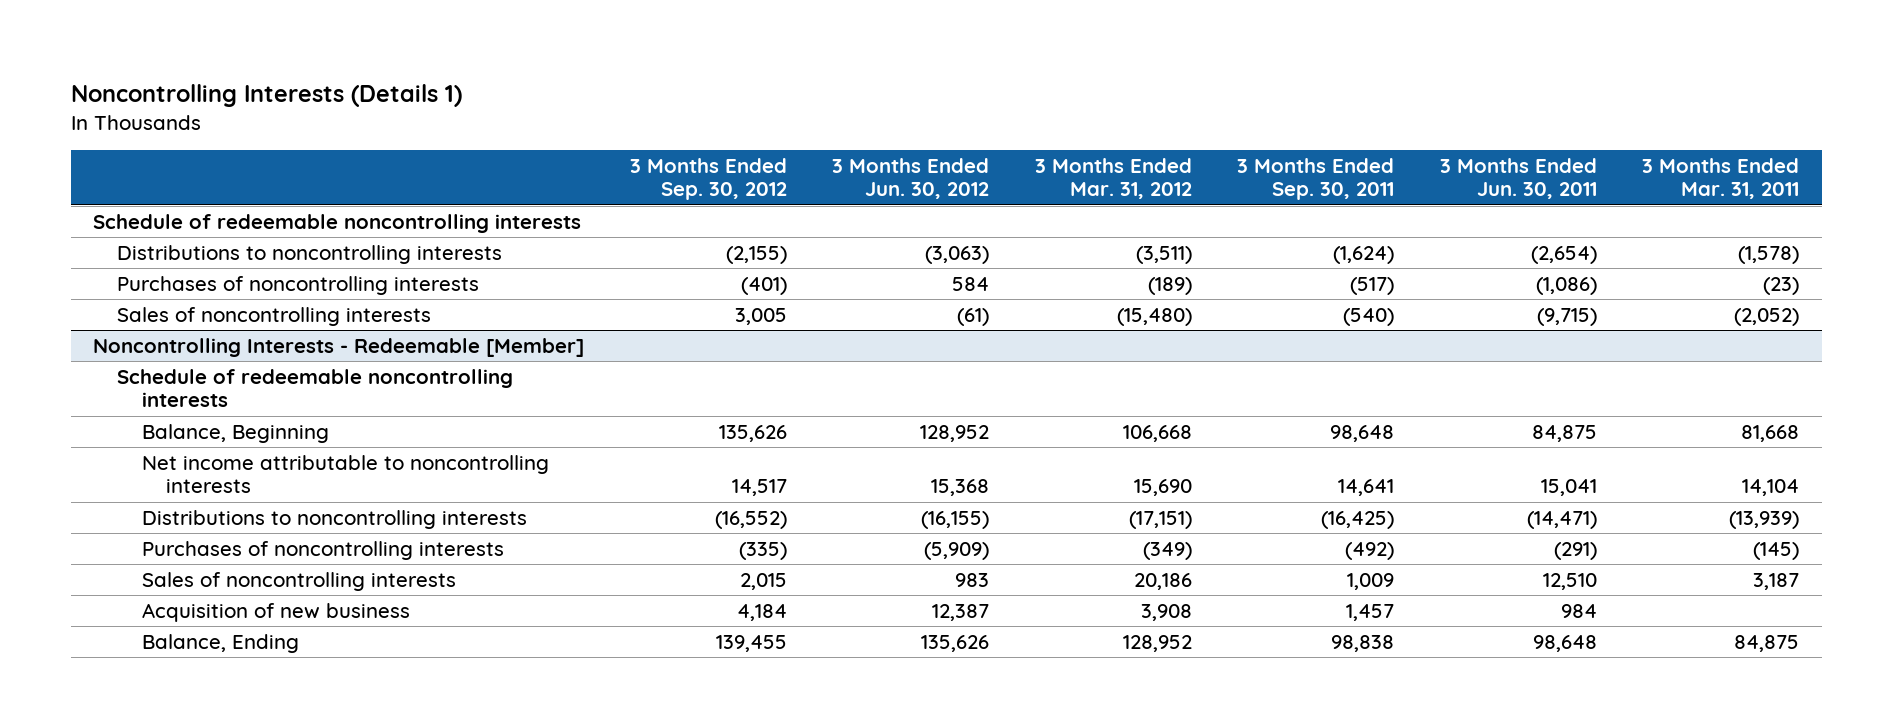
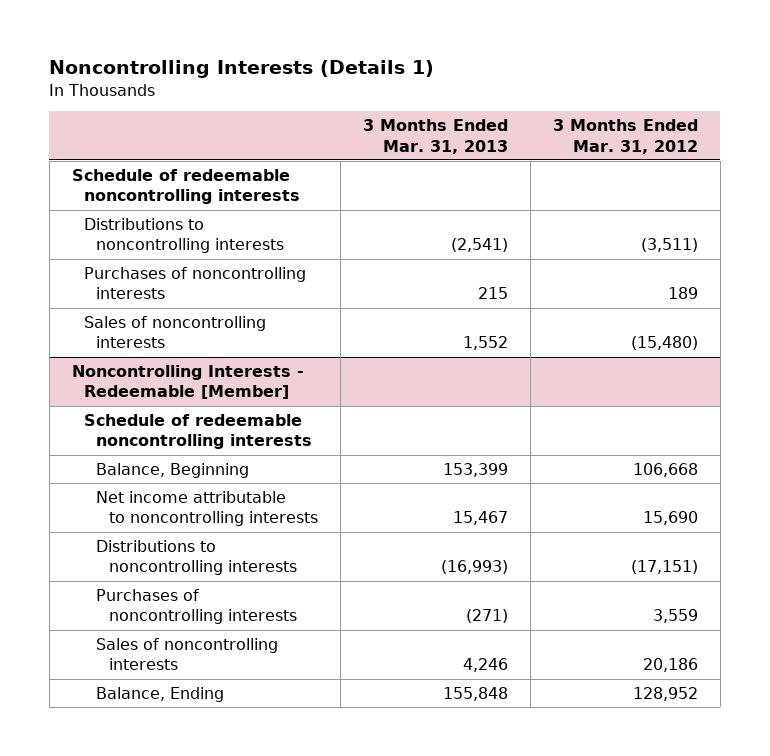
[629,157,787,201] 3 Months Ended Sep. 30, 2012 -> none
[832,157,990,200] 3 Months Ended Jun. 30, 2012 -> none
[1237,157,1395,201] 3 Months Ended Sep. 30, 2011 -> none
[1439,157,1597,200] 3 Months Ended Jun. 30, 2011 -> none
[1642,157,1800,200] 3 Months Ended Mar. 31, 2011 -> none
none -> [362,119,508,154] 3 Months Ended Mar. 31, 2013
[1147,276,1192,295] (189) -> [667,287,698,300] 189
[1142,541,1192,560] (349) -> [652,609,698,624] 3,559
[141,602,410,622] Acquisition of new business -> none

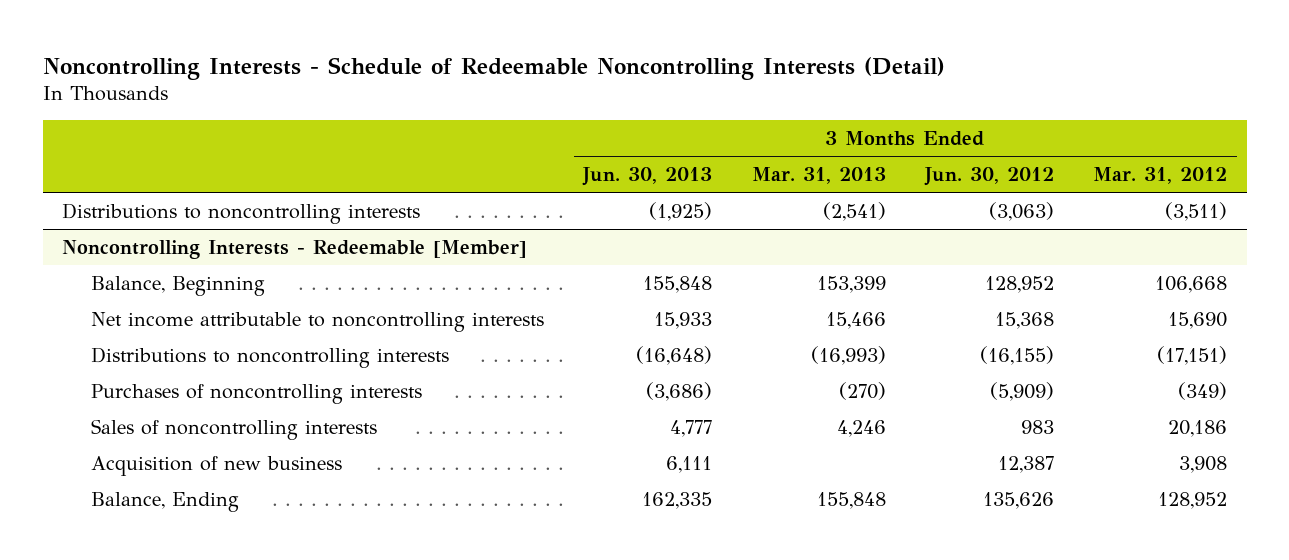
[49,60,435,79] Noncontrolling Interests (Details 1) -> [42,56,945,80] Noncontrolling Interests - Schedule of Redeemable Noncontrolling Interests (Detail)
none -> [582,167,713,187] Jun. 30, 2013
none -> [923,167,1054,187] Jun. 30, 2012
[71,168,301,205] Schedule of redeemable noncontrolling interests -> none
[84,266,307,300] Purchases of noncontrolling interests -> none
[84,315,267,349] Sales of noncontrolling interests -> none
[84,413,313,450] Schedule of redeemable noncontrolling interests -> none
[452,511,508,526] 15,467 -> [825,311,886,329] 15,466
[465,609,508,624] (271) -> [838,381,886,400] (270)
[652,609,698,624] 3,559 -> [1177,381,1227,400] (349)
none -> [91,455,343,476] Acquisition of new business

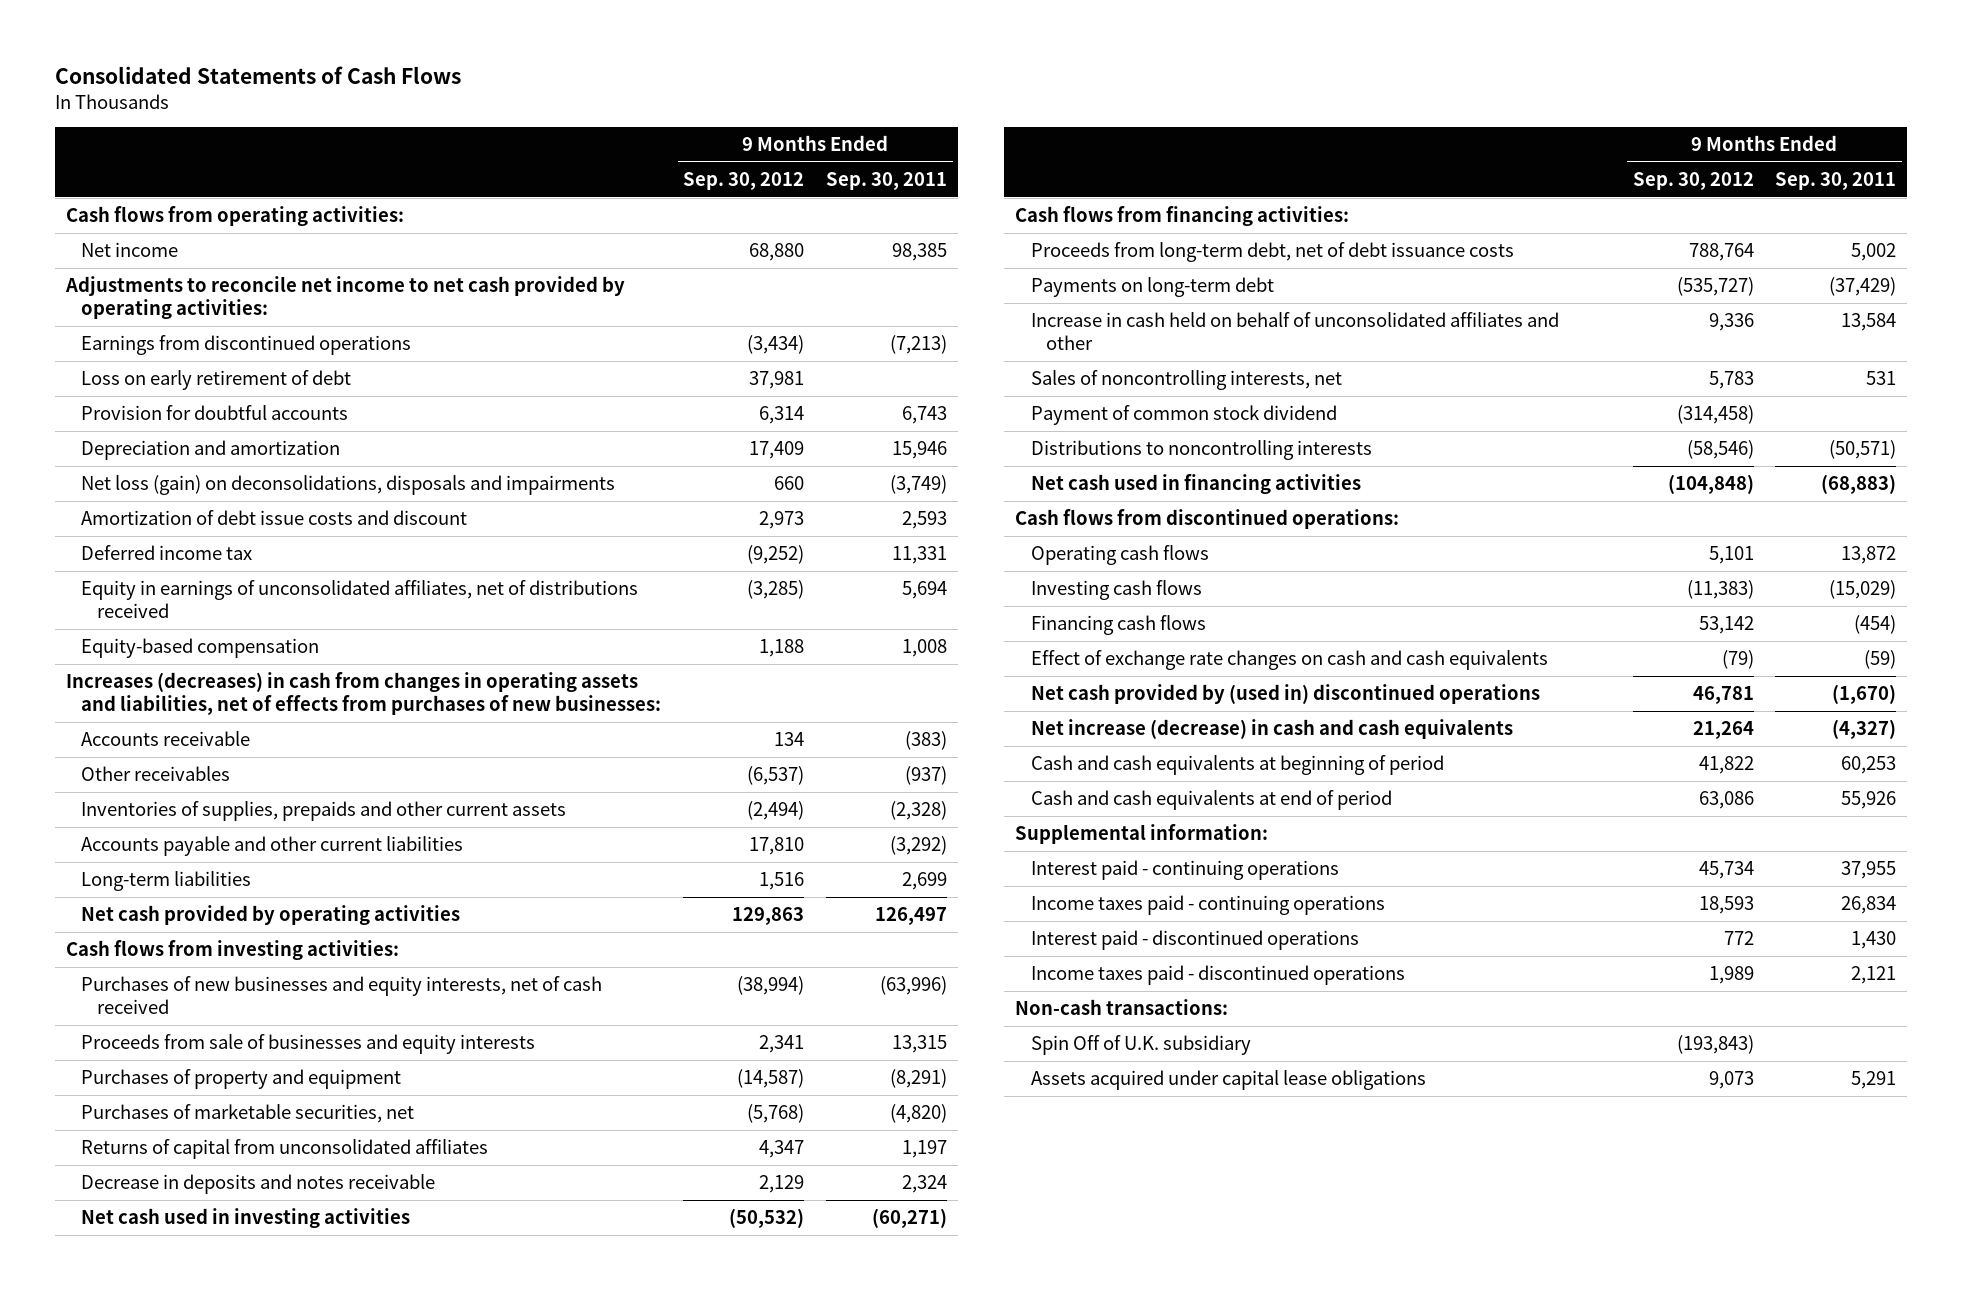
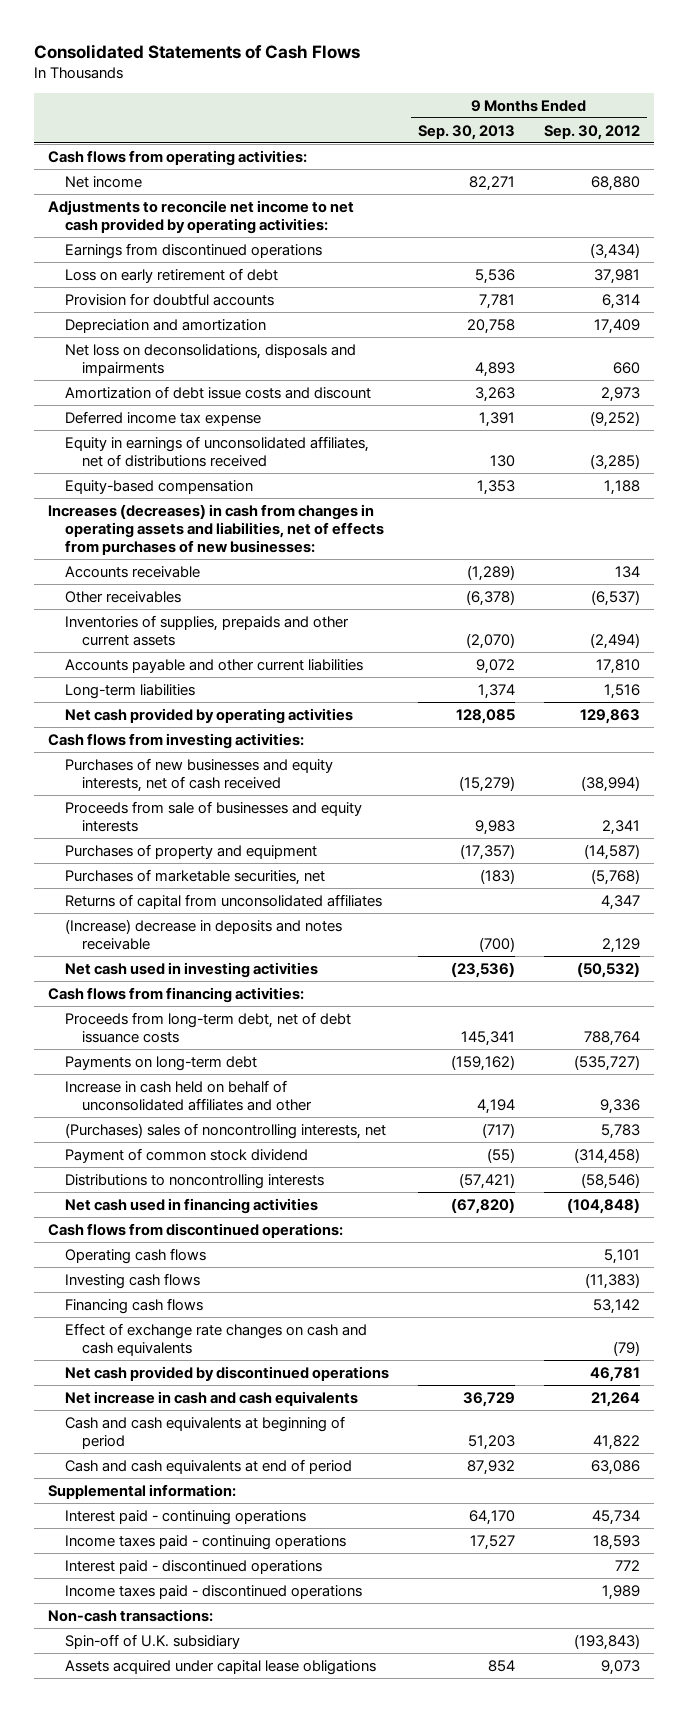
[826,172,948,191] Sep. 30, 2011 -> none
none -> [418,124,516,140] Sep. 30, 2013
[81,475,616,496] Net loss (gain) on deconsolidations, disposals and impairments -> [65,343,357,376] Net loss on deconsolidations, disposals and impairments
[81,545,253,561] Deferred income tax -> [65,410,262,426] Deferred income tax expense
[81,1174,436,1195] Decrease in deposits and notes receivable -> [65,918,343,950] (Increase) decrease in deposits and notes receivable
[1030,370,1342,391] Sales of noncontrolling interests, net -> [65,1122,387,1139] (Purchases) sales of noncontrolling interests, net
[1030,684,1540,705] Net cash provided by (used in) discontinued operations -> [65,1365,390,1381] Net cash provided by discontinued operations
[1030,719,1513,740] Net increase (decrease) in cash and cash equivalents -> [65,1390,359,1406] Net increase in cash and cash equivalents
[1030,1035,1251,1056] Spin Off of U.K. subsidiary -> [65,1633,241,1649] Spin-off of U.K. subsidiary

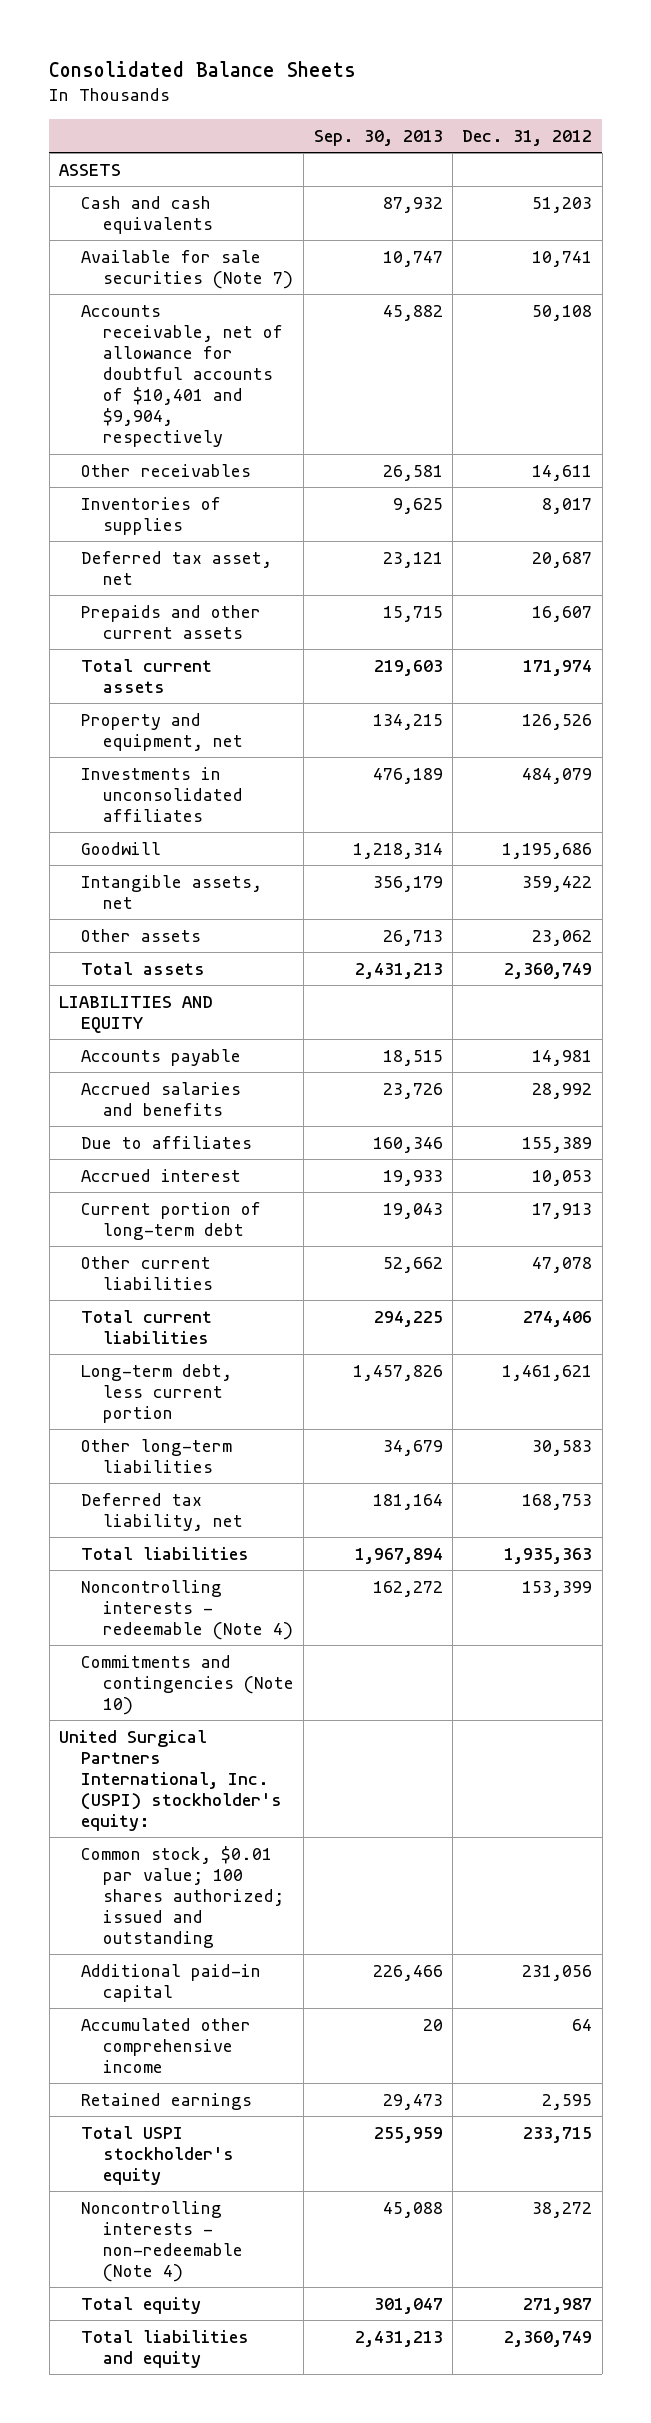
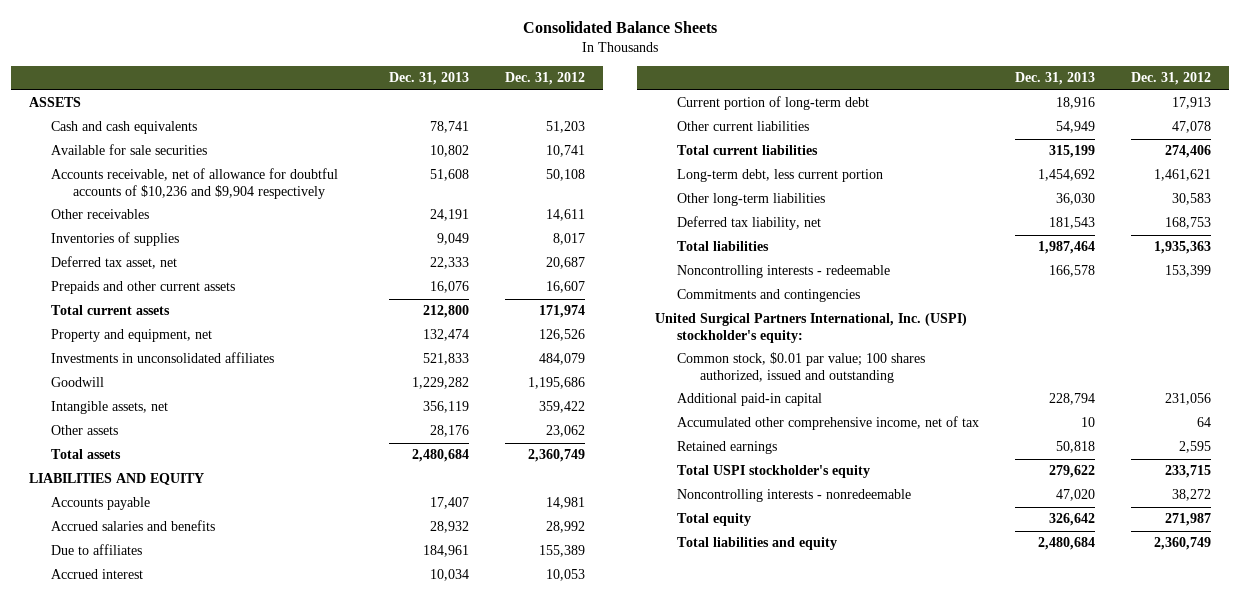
[313,130,443,147] Sep. 30, 2013 -> none
none -> [389,72,470,86] Dec. 31, 2013
[80,249,293,289] Available for sale securities (Note 7) -> [51,144,208,156] Available for sale securities
[80,304,283,448] Accounts receivable, net of allowance for doubtful accounts of $10,401 and $9,904, respectively -> [51,168,339,199] Accounts receivable, net of allowance for doubtful accounts of $10,236 and $9,904 respectively
[80,1579,293,1640] Noncontrolling interests - redeemable (Note 4) -> [677,265,891,279] Noncontrolling interests - redeemable
[80,1654,294,1715] Commitments and contingencies (Note 10) -> [677,289,861,303] Commitments and contingencies
[80,1845,284,1949] Common stock, $0.01 par value; 100 shares authorized; issued and outstanding -> [677,352,926,383] Common stock, $0.01 par value; 100 shares authorized, issued and outstanding
[80,2017,251,2073] Accumulated other comprehensive income -> [677,416,980,431] Accumulated other comprehensive income, net of tax
[80,2200,243,2283] Noncontrolling interests - non-redeemable (Note 4) -> [677,489,912,503] Noncontrolling interests - nonredeemable

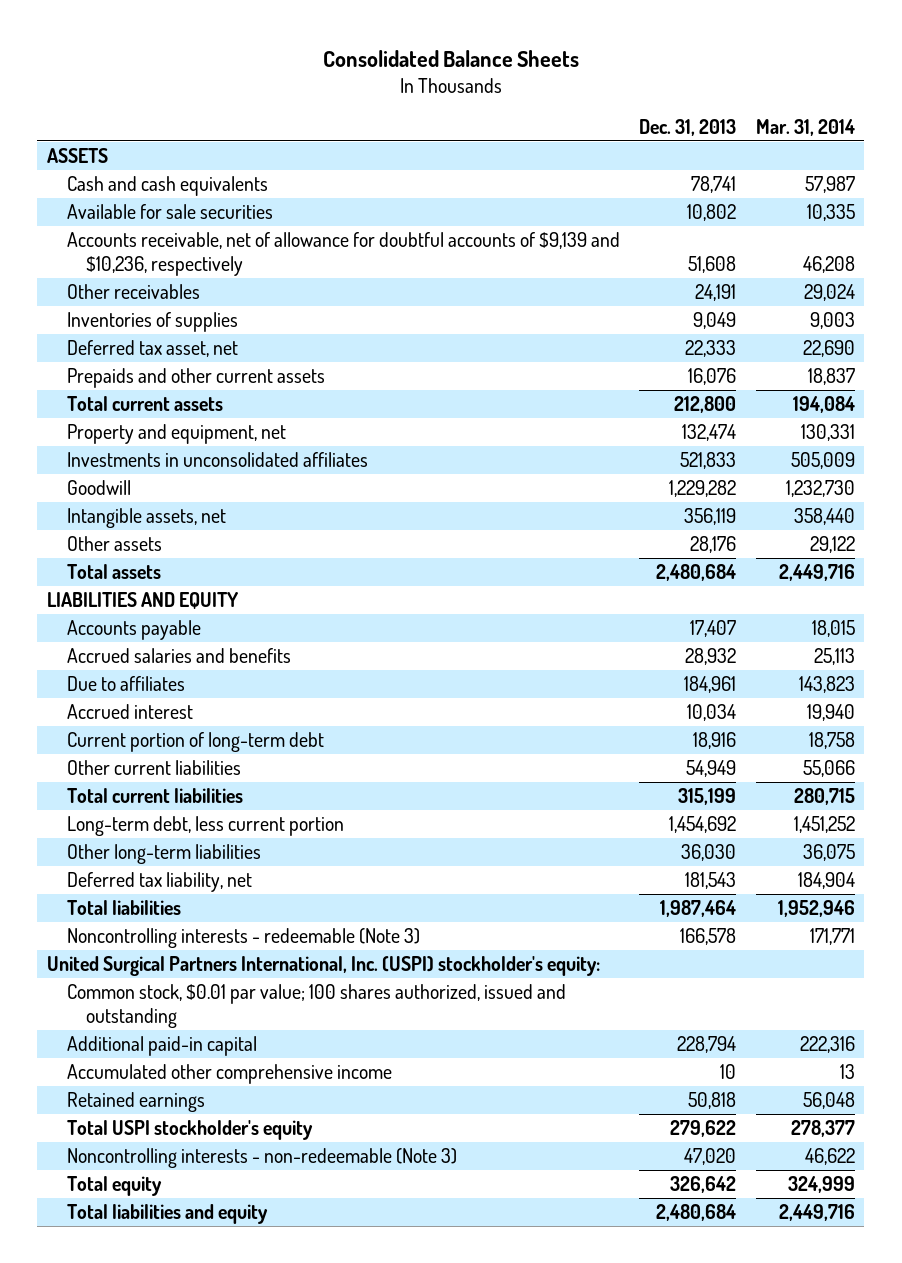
[504,72,585,86] Dec. 31, 2012 -> none
none -> [755,118,855,136] Mar. 31, 2014
[51,168,339,199] Accounts receivable, net of allowance for doubtful accounts of $10,236 and $9,904 respectively -> [66,232,620,276] Accounts receivable, net of allowance for doubtful accounts of $9,139 and $10,236, respectively
[677,289,861,303] Commitments and contingencies -> none
[677,265,891,279] Noncontrolling interests - redeemable -> [66,928,420,949] Noncontrolling interests - redeemable (Note 3)
[677,416,980,431] Accumulated other comprehensive income, net of tax -> [66,1064,392,1085] Accumulated other comprehensive income
[677,489,912,503] Noncontrolling interests - nonredeemable -> [66,1148,457,1169] Noncontrolling interests - non-redeemable (Note 3)

